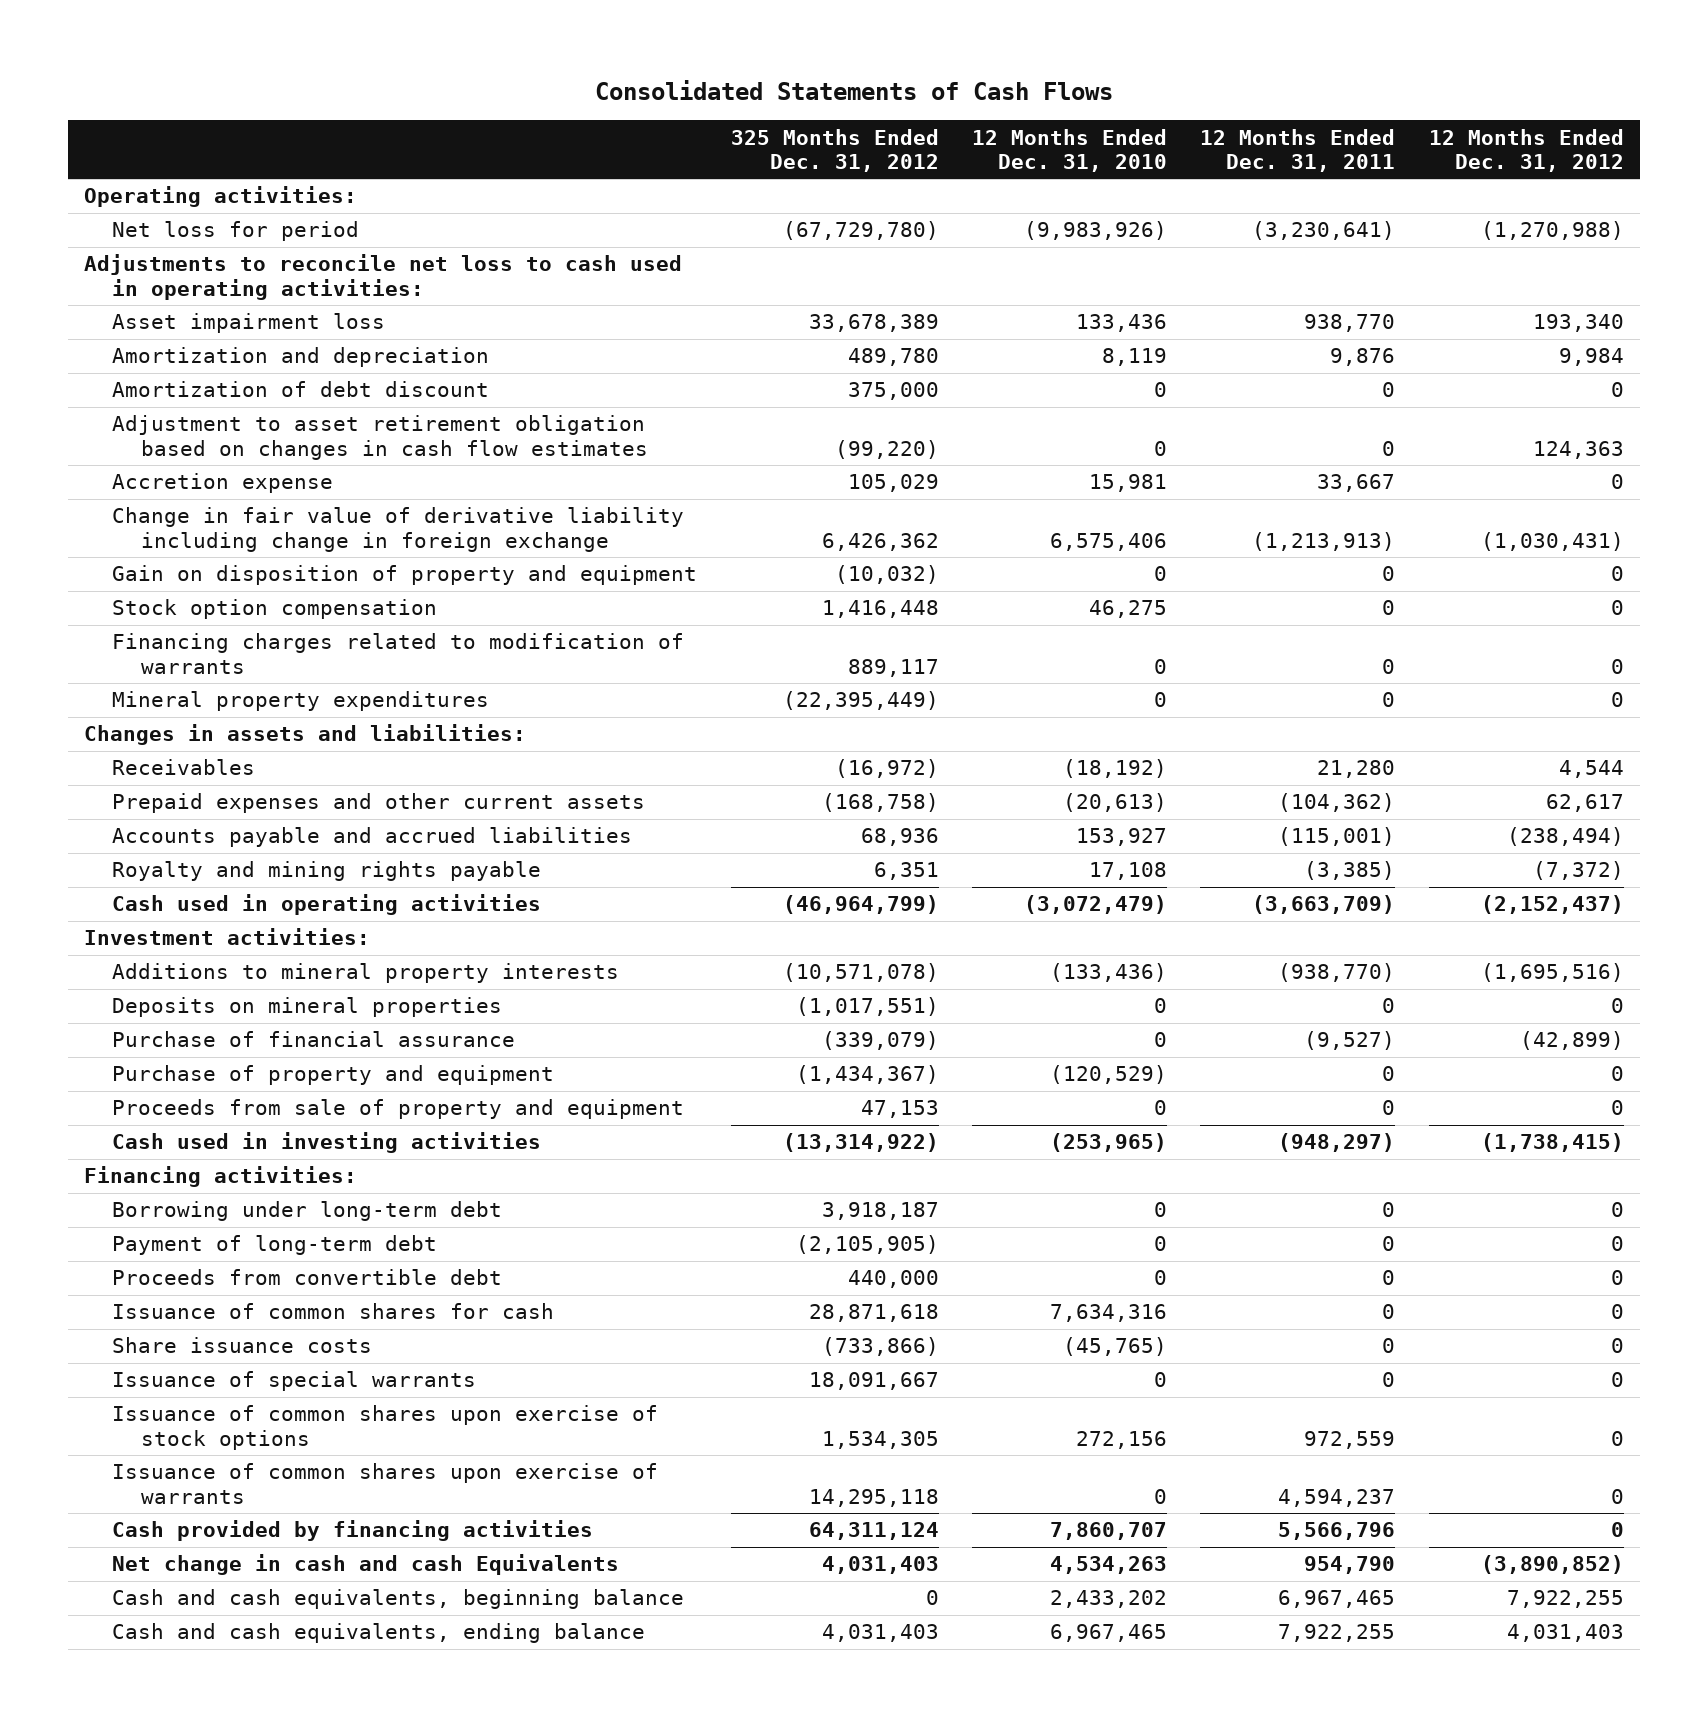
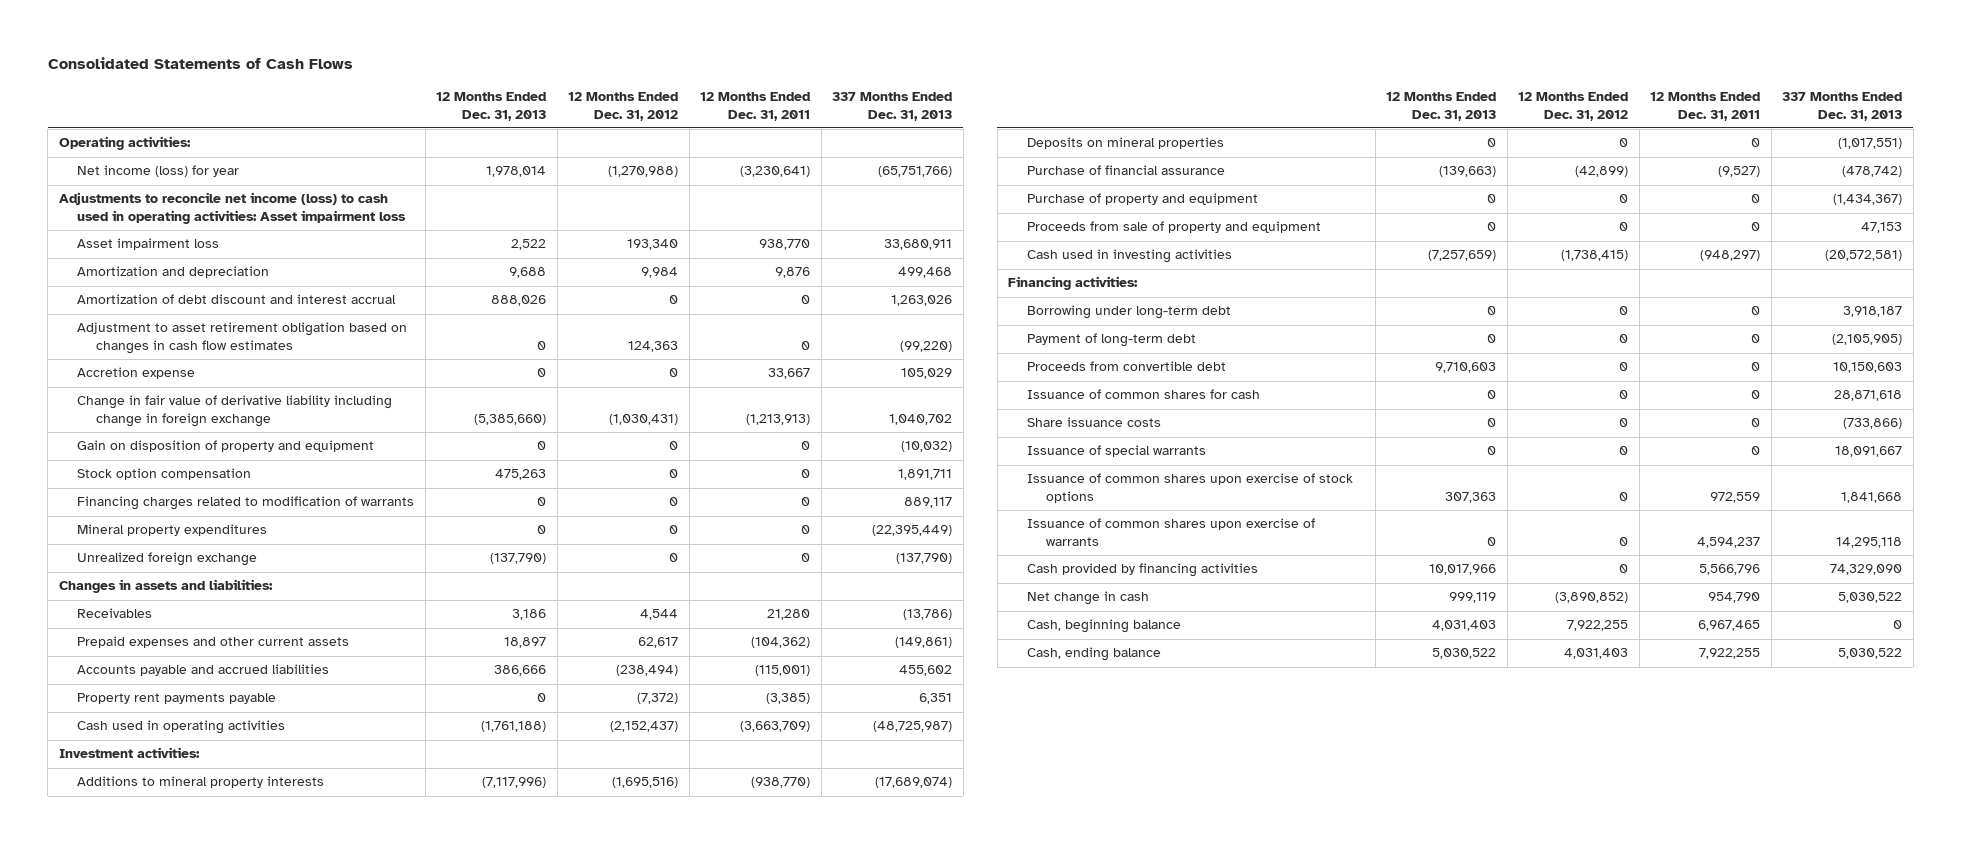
[730,128,939,172] 325 Months Ended Dec. 31, 2012 -> none
[972,128,1168,172] 12 Months Ended Dec. 31, 2010 -> none
none -> [436,92,547,121] 12 Months Ended Dec. 31, 2013
none -> [832,92,953,121] 337 Months Ended Dec. 31, 2013
[112,221,360,242] Net loss for period -> [77,165,240,178] Net income (loss) for year
[84,254,683,300] Adjustments to reconcile net loss to cash used in operating activities: -> [58,192,407,224] Adjustments to reconcile net income (loss) to cash used in operating activities: Asset impairment loss
[112,381,490,398] Amortization of debt discount -> [77,294,397,305] Amortization of debt discount and interest accrual
none -> [77,552,258,567] Unrealized foreign exchange
[112,861,542,882] Royalty and mining rights payable -> [77,693,277,705] Property rent payments payable
[112,1554,620,1576] Net change in cash and cash Equivalents -> [1027,591,1150,606] Net change in cash
[112,1589,685,1610] Cash and cash equivalents, beginning balance -> [1027,619,1182,634] Cash, beginning balance
[112,1623,646,1644] Cash and cash equivalents, ending balance -> [1027,647,1162,662] Cash, ending balance

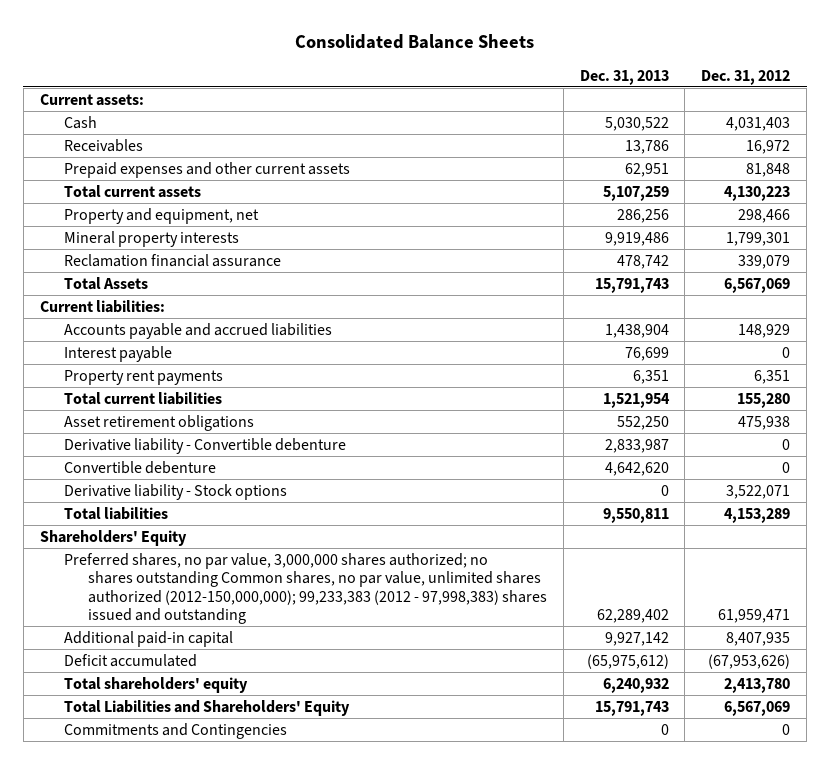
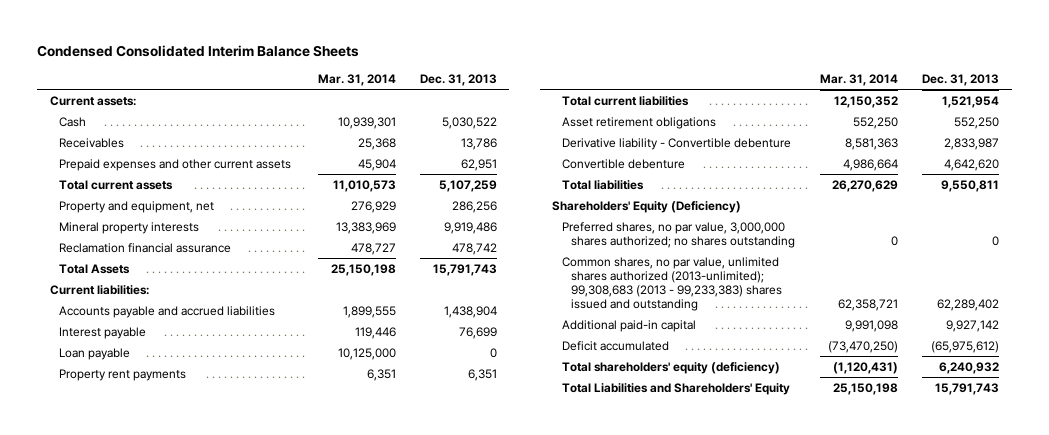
[294,34,534,50] Consolidated Balance Sheets -> [37,45,360,58] Condensed Consolidated Interim Balance Sheets
[701,69,791,85] Dec. 31, 2012 -> none
none -> [317,73,396,86] Mar. 31, 2014
none -> [59,347,131,360] Loan payable
[63,483,287,500] Derivative liability - Stock options -> none
[39,529,187,546] Shareholders' Equity -> [551,200,741,213] Shareholders' Equity (Deficiency)
[63,552,547,624] Preferred shares, no par value, 3,000,000 shares authorized; no shares outstanding Common shares, no par value, unlimited shares authorized (2012-150,000,000); 99,233,383 (2012 - 97,998,383) shares issued and outstanding -> [561,221,796,248] Preferred shares, no par value, 3,000,000 shares authorized; no shares outstanding
[596,608,669,623] 62,289,402 -> [992,235,1000,246] 0
none -> [561,256,783,311] Common shares, no par value, unlimited shares authorized (2013-unlimited); 99,308,683 (2013 - 99,233,383) shares issued and outstanding
[63,676,248,693] Total shareholders' equity -> [561,361,780,374] Total shareholders' equity (deficiency)
[63,722,287,739] Commitments and Contingencies -> none

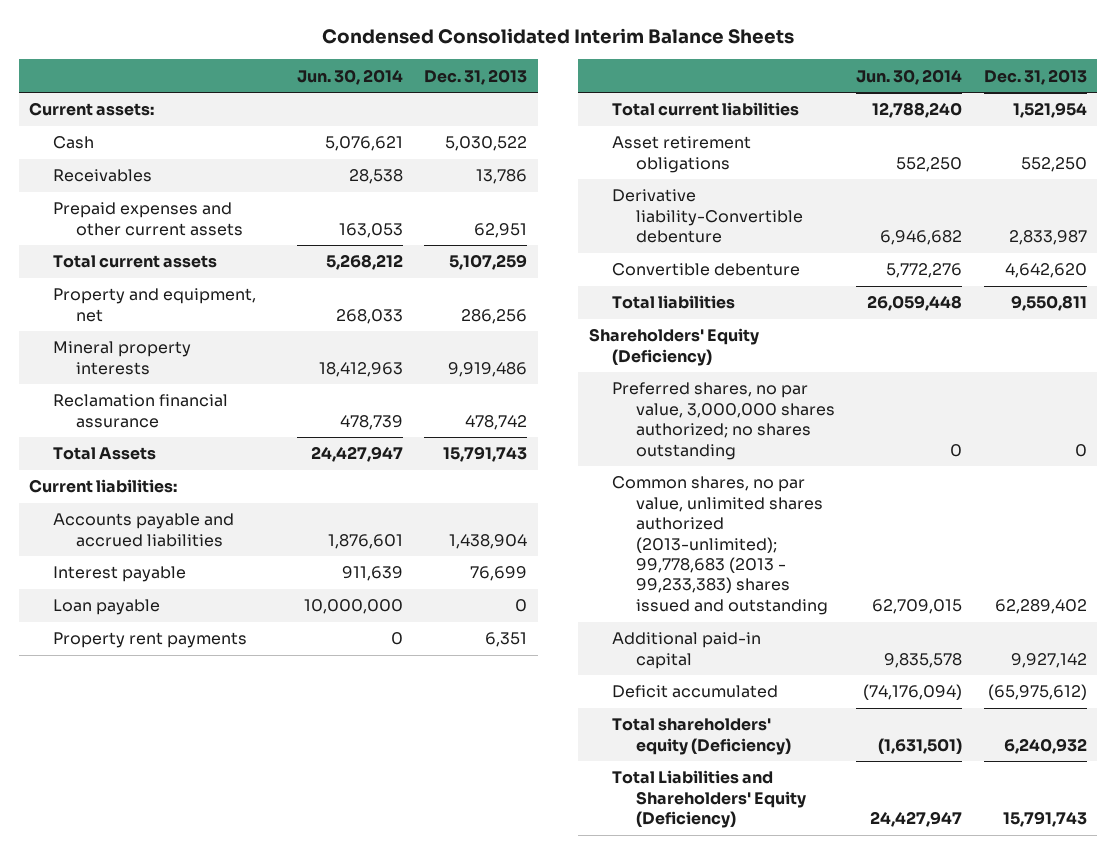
[317,73,396,86] Mar. 31, 2014 -> none
none -> [296,68,403,85] Jun. 30, 2014
[561,137,791,150] Derivative liability - Convertible debenture -> [612,189,803,244] Derivative liability-Convertible debenture
[561,256,783,311] Common shares, no par value, unlimited shares authorized (2013-unlimited); 99,308,683 (2013 - 99,233,383) shares issued and outstanding -> [612,476,828,615] Common shares, no par value, unlimited shares authorized (2013-unlimited); 99,778,683 (2013 - 99,233,383) shares issued and outstanding
[561,361,780,374] Total shareholders' equity (deficiency) -> [612,718,791,755] Total shareholders' equity (Deficiency)
[561,382,790,395] Total Liabilities and Shareholders' Equity -> [612,770,806,829] Total Liabilities and Shareholders' Equity (Deficiency)

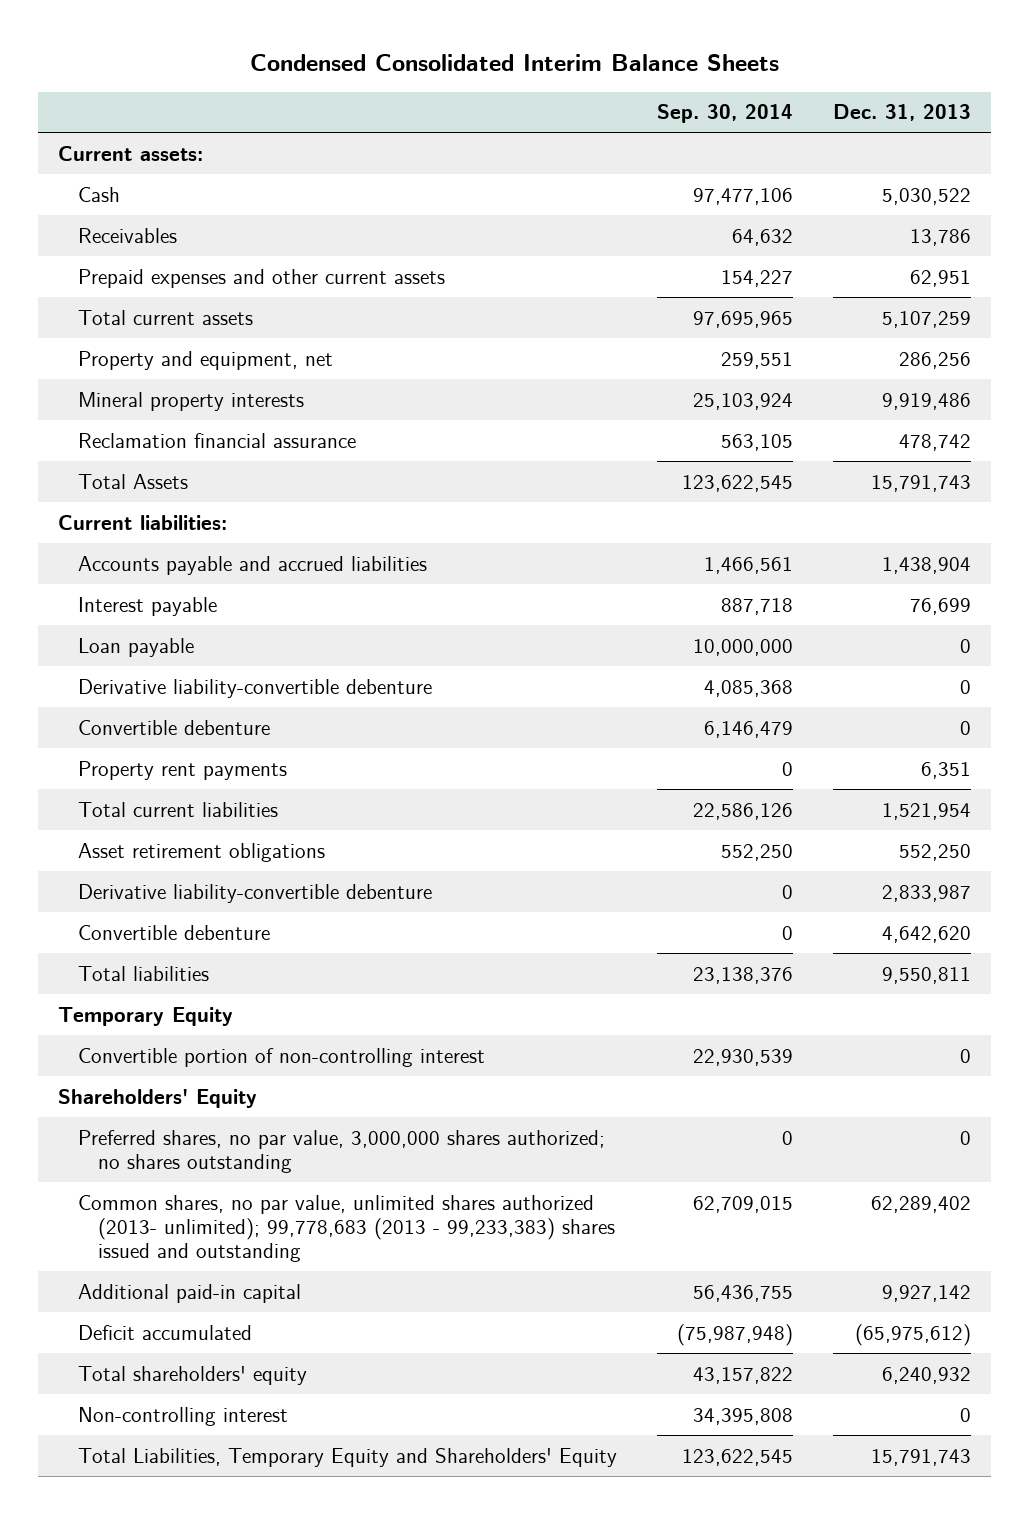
[296,68,403,85] Jun. 30, 2014 -> none
none -> [657,104,794,124] Sep. 30, 2014
none -> [78,678,433,698] Derivative liability-convertible debenture
none -> [78,719,271,735] Convertible debenture
[612,189,803,244] Derivative liability-Convertible debenture -> [78,883,433,903] Derivative liability-convertible debenture
none -> [58,1006,234,1026] Temporary Equity
none -> [78,1047,486,1067] Convertible portion of non-controlling interest
[588,328,759,366] Shareholders' Equity (Deficiency) -> [58,1088,258,1108] Shareholders' Equity
[612,476,828,615] Common shares, no par value, unlimited shares authorized (2013-unlimited); 99,778,683 (2013 - 99,233,383) shares issued and outstanding -> [78,1194,615,1262] Common shares, no par value, unlimited shares authorized (2013- unlimited); 99,778,683 (2013 - 99,233,383) shares issued and outstanding
[612,718,791,755] Total shareholders' equity (Deficiency) -> [78,1365,308,1385] Total shareholders' equity
none -> [78,1406,289,1426] Non-controlling interest
[612,770,806,829] Total Liabilities and Shareholders' Equity (Deficiency) -> [78,1447,618,1467] Total Liabilities, Temporary Equity and Shareholders' Equity

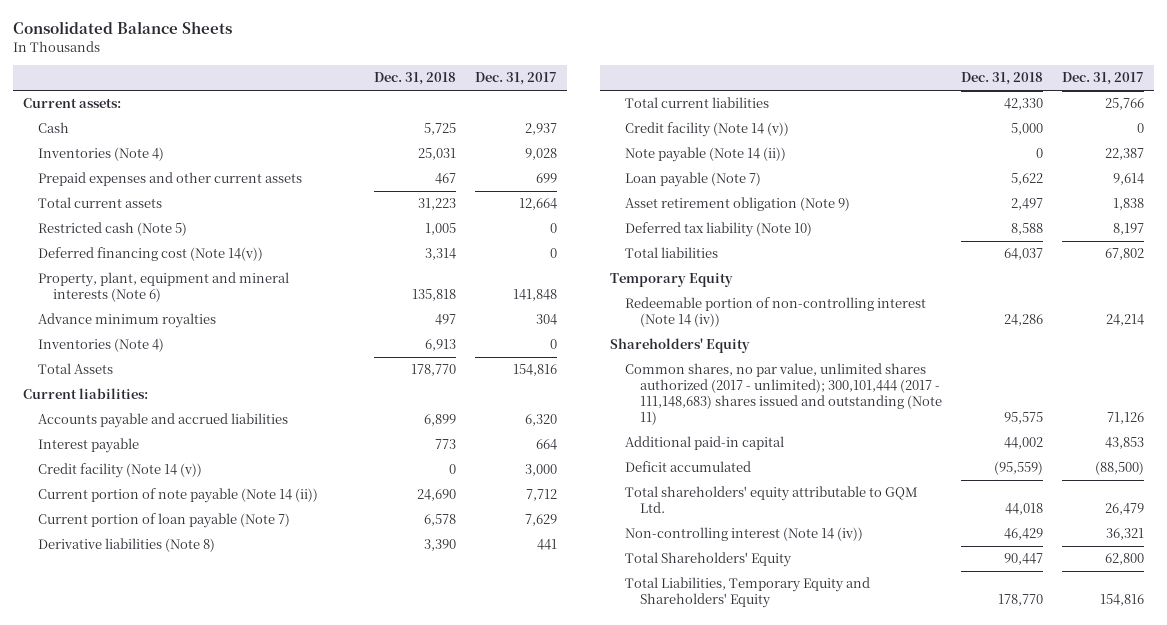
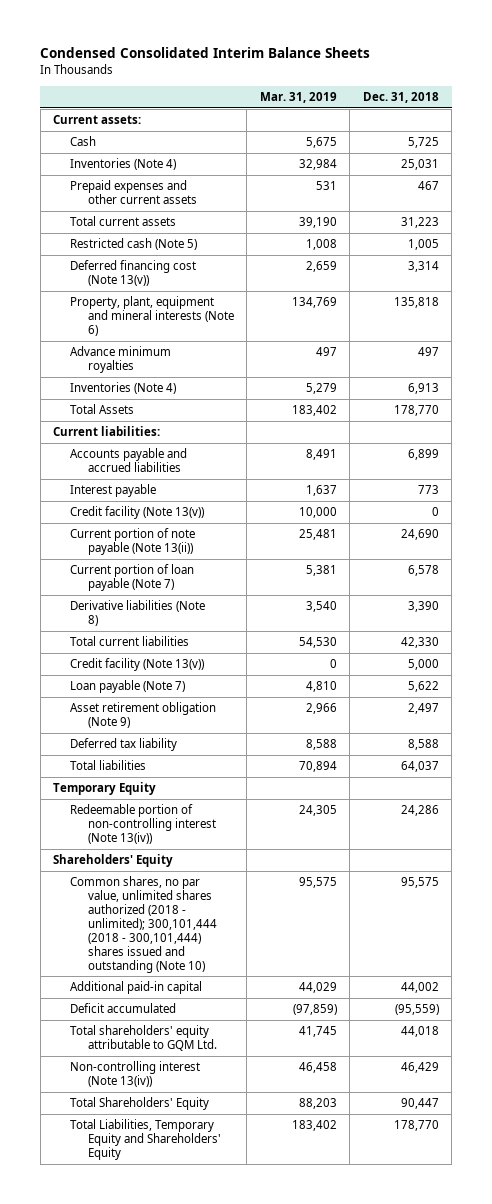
[13,20,233,34] Consolidated Balance Sheets -> [40,47,371,59] Condensed Consolidated Interim Balance Sheets
[475,72,558,86] Dec. 31, 2017 -> none
none -> [259,92,337,104] Mar. 31, 2019
[37,247,263,262] Deferred financing cost (Note 14(v)) -> [70,260,197,287] Deferred financing cost (Note 13(v))
[37,463,202,479] Credit facility (Note 14 (v)) -> [70,506,205,520] Credit facility (Note 13(v))
[37,488,318,504] Current portion of note payable (Note 14 (ii)) -> [70,528,196,556] Current portion of note payable (Note 13(ii))
[624,147,786,163] Note payable (Note 14 (ii)) -> none
[624,122,789,138] Credit facility (Note 14 (v)) -> [70,658,205,672] Credit facility (Note 13(v))
[624,222,812,238] Deferred tax liability (Note 10) -> [70,738,178,752] Deferred tax liability
[624,297,926,328] Redeemable portion of non-controlling interest (Note 14 (iv)) -> [70,804,216,844] Redeemable portion of non-controlling interest (Note 13(iv))
[624,363,943,426] Common shares, no par value, unlimited shares authorized (2017 - unlimited); 300,101,444 (2017 - 111,148,683) shares issued and outstanding (Note 11) -> [70,876,217,973] Common shares, no par value, unlimited shares authorized (2018 - unlimited); 300,101,444 (2018 - 300,101,444) shares issued and outstanding (Note 10)
[624,527,863,542] Non-controlling interest (Note 14 (iv)) -> [70,1061,201,1088] Non-controlling interest (Note 13(iv))

